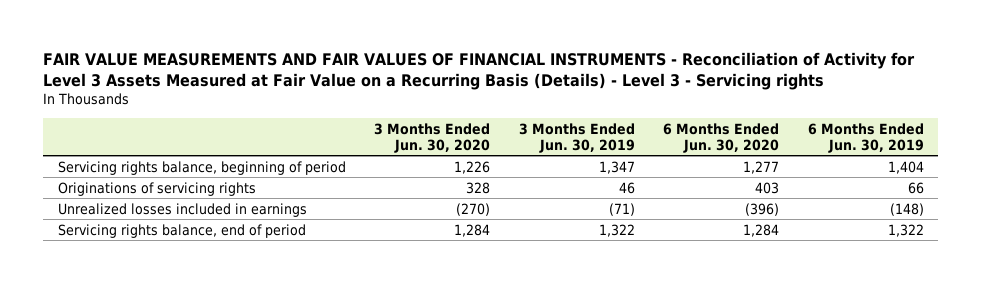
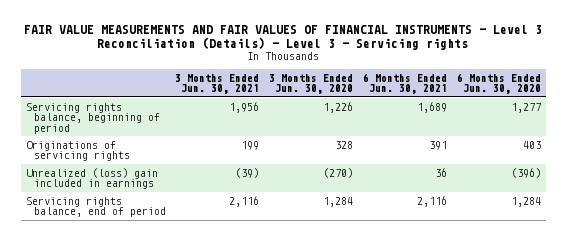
[43,51,916,90] FAIR VALUE MEASUREMENTS AND FAIR VALUES OF FINANCIAL INSTRUMENTS - Reconciliation of Activity for Level 3 Assets Measured at Fair Value on a Recurring Basis (Details) - Level 3 - Servicing rights -> [24,25,543,51] FAIR VALUE MEASUREMENTS AND FAIR VALUES OF FINANCIAL INSTRUMENTS - Level 3 Reconciliation (Details) - Level 3 - Servicing rights
[518,122,635,153] 3 Months Ended Jun. 30, 2019 -> none
[808,122,925,153] 6 Months Ended Jun. 30, 2019 -> none
none -> [175,73,260,95] 3 Months Ended Jun. 30, 2021
none -> [363,72,448,95] 6 Months Ended Jun. 30, 2021
[57,202,307,217] Unrealized losses included in earnings -> [25,167,158,190] Unrealized (loss) gain included in earnings

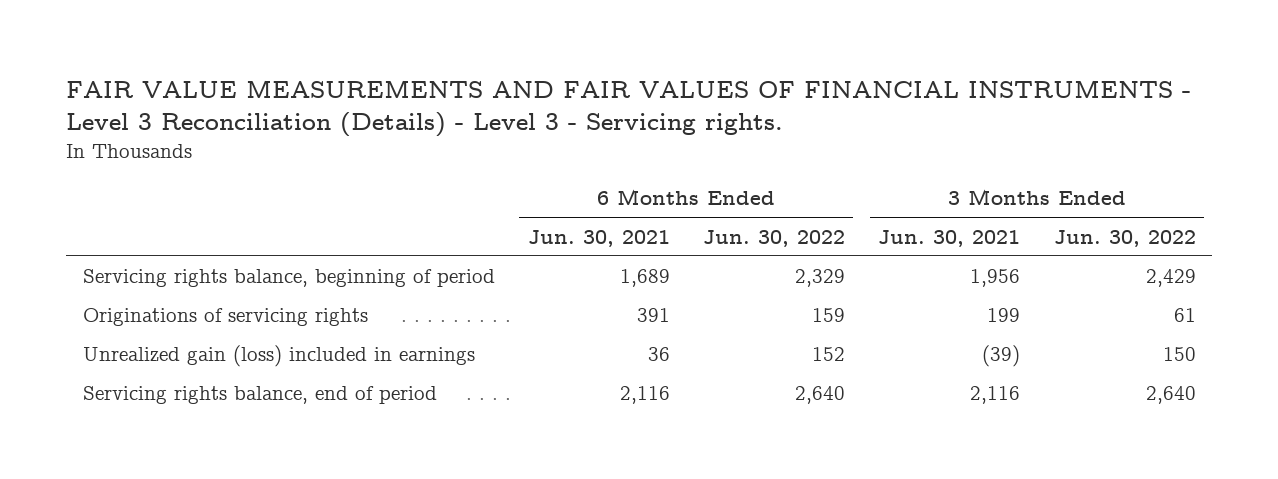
[24,25,543,51] FAIR VALUE MEASUREMENTS AND FAIR VALUES OF FINANCIAL INSTRUMENTS - Level 3 Reconciliation (Details) - Level 3 - Servicing rights -> [65,80,1191,138] FAIR VALUE MEASUREMENTS AND FAIR VALUES OF FINANCIAL INSTRUMENTS - Level 3 Reconciliation (Details) - Level 3 - Servicing rights.
[269,73,354,95] 3 Months Ended Jun. 30, 2020 -> none
[457,72,542,95] 6 Months Ended Jun. 30, 2020 -> none
none -> [703,229,846,247] Jun. 30, 2022
none -> [1053,229,1196,247] Jun. 30, 2022
[25,167,158,190] Unrealized (loss) gain included in earnings -> [82,345,475,368] Unrealized gain (loss) included in earnings

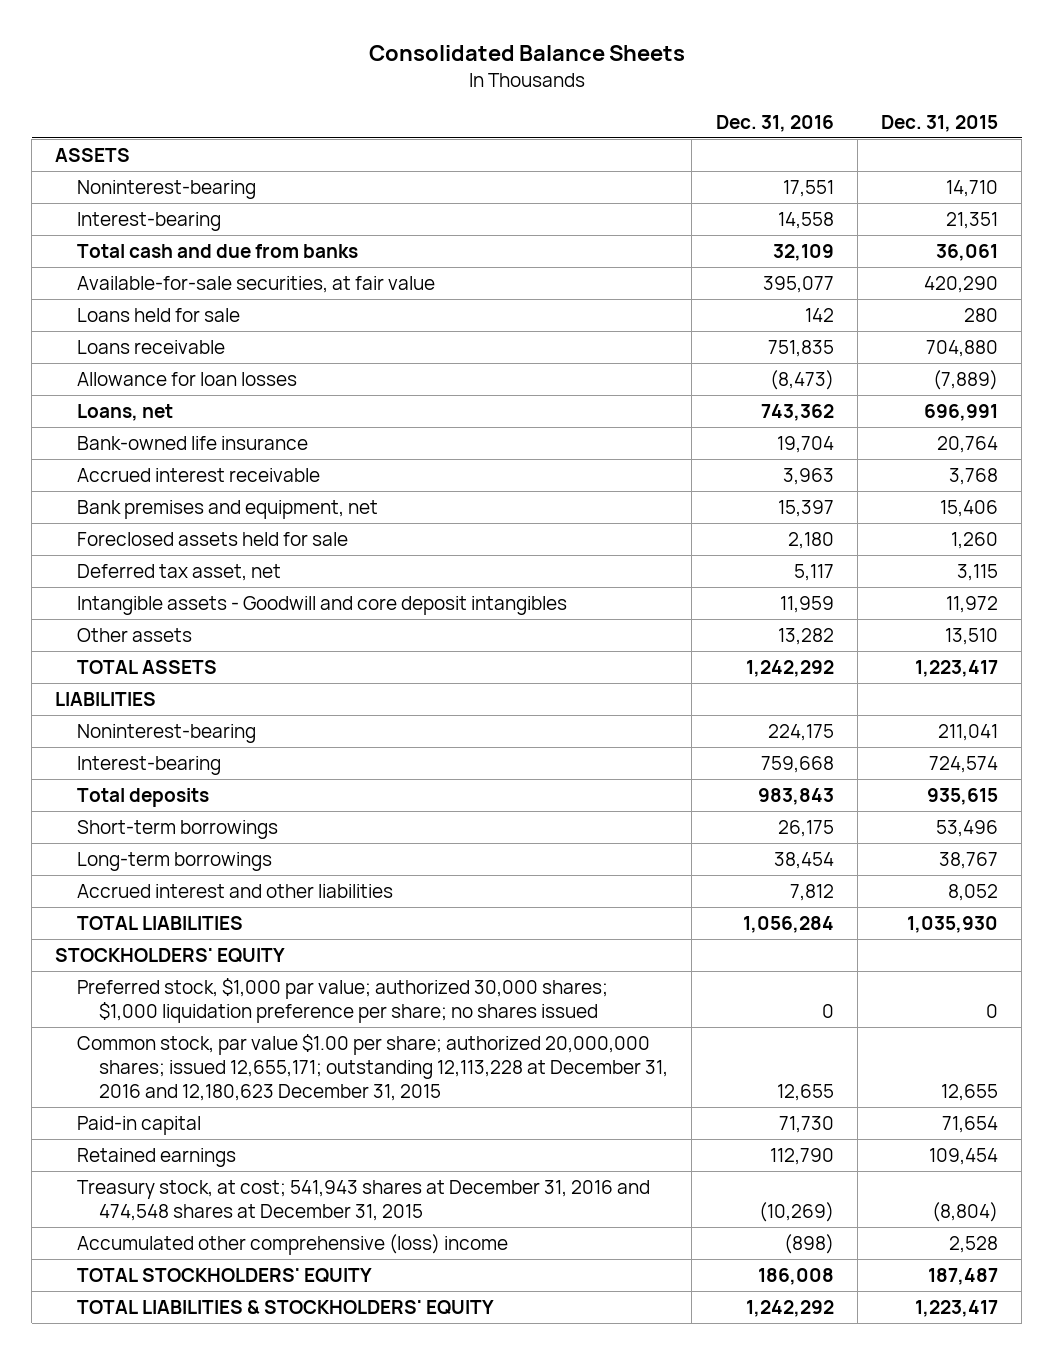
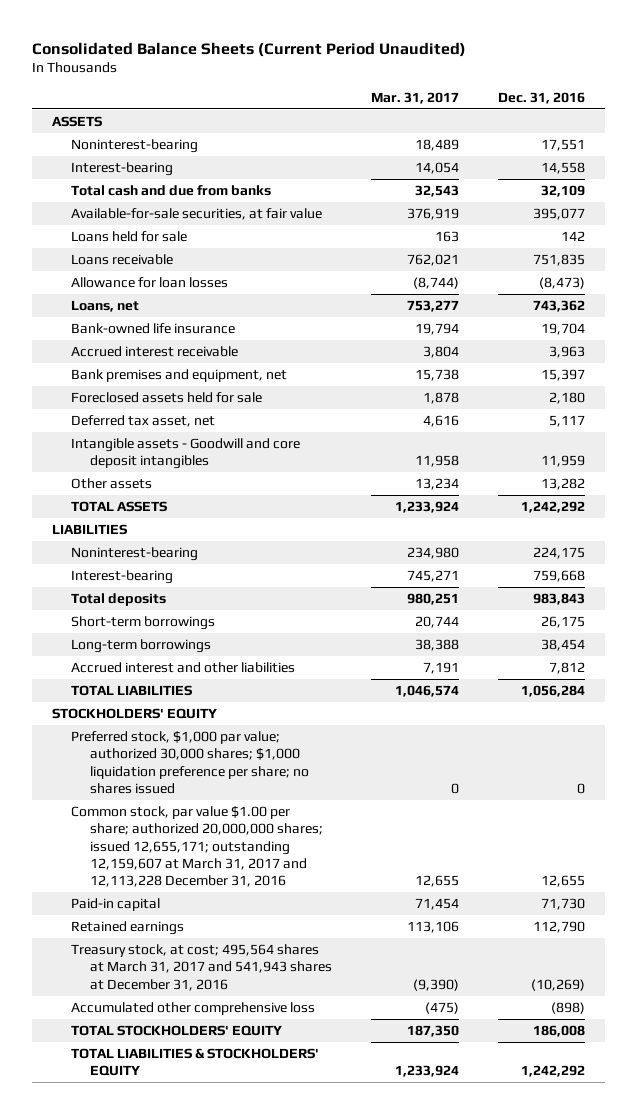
[368,44,685,61] Consolidated Balance Sheets -> [32,41,467,57] Consolidated Balance Sheets (Current Period Unaudited)
[880,114,998,132] Dec. 31, 2015 -> none
none -> [371,91,460,104] Mar. 31, 2017
[77,1033,669,1102] Common stock, par value $1.00 per share; authorized 20,000,000 shares; issued 12,655,171; outstanding 12,113,228 at December 31, 2016 and 12,180,623 December 31, 2015 -> [70,805,324,888] Common stock, par value $1.00 per share; authorized 20,000,000 shares; issued 12,655,171; outstanding 12,159,607 at March 31, 2017 and 12,113,228 December 31, 2016
[77,1179,651,1222] Treasury stock, at cost; 541,943 shares at December 31, 2016 and 474,548 shares at December 31, 2015 -> [70,943,333,991] Treasury stock, at cost; 495,564 shares at March 31, 2017 and 541,943 shares at December 31, 2016
[77,1233,509,1255] Accumulated other comprehensive (loss) income -> [70,1001,315,1015] Accumulated other comprehensive loss

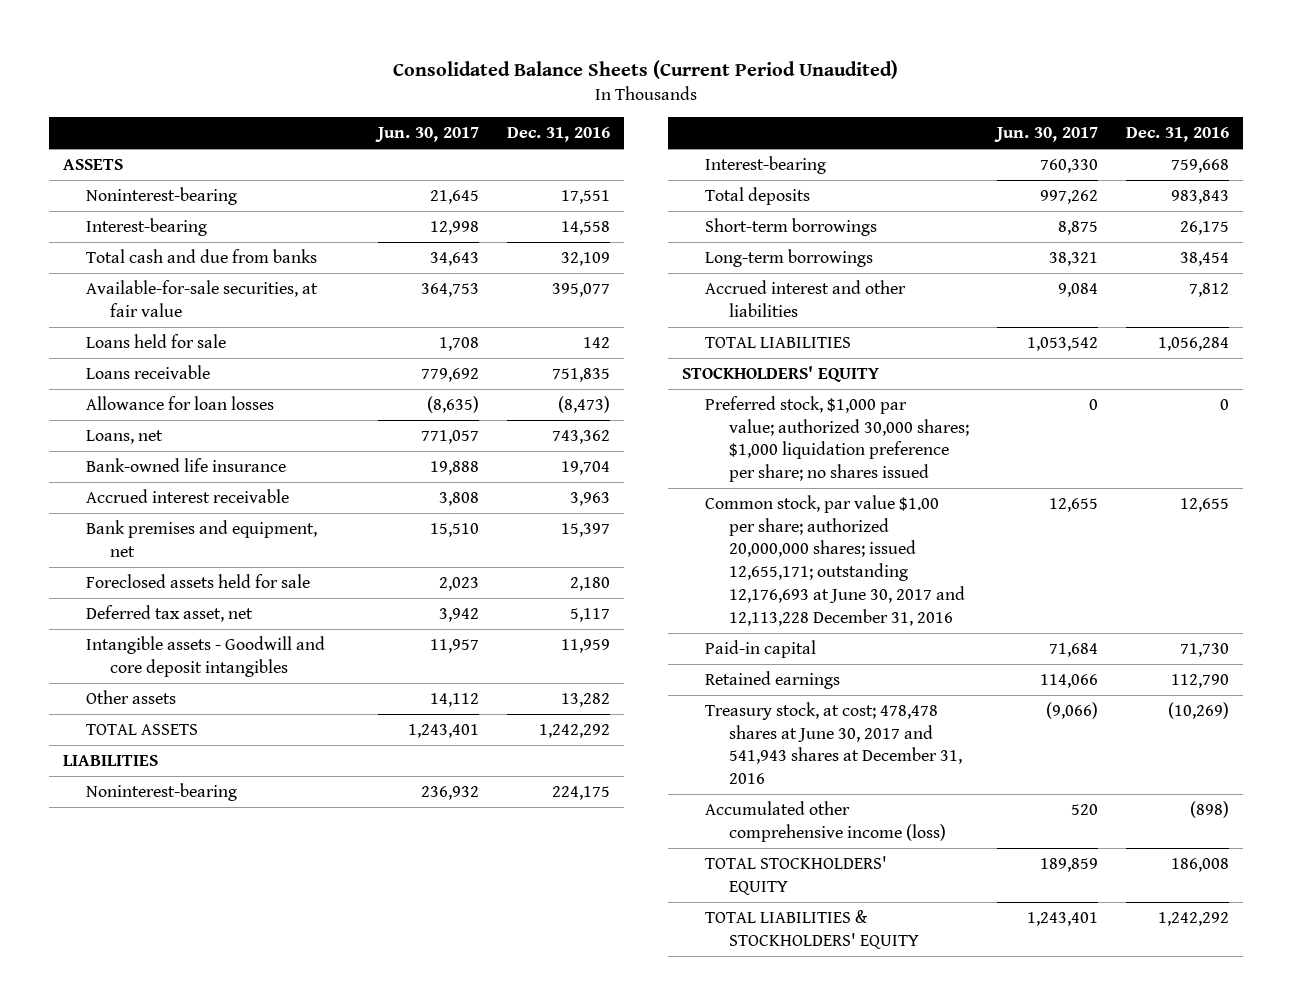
[371,91,460,104] Mar. 31, 2017 -> none
none -> [374,127,479,143] Jun. 30, 2017
[70,805,324,888] Common stock, par value $1.00 per share; authorized 20,000,000 shares; issued 12,655,171; outstanding 12,159,607 at March 31, 2017 and 12,113,228 December 31, 2016 -> [705,494,966,626] Common stock, par value $1.00 per share; authorized 20,000,000 shares; issued 12,655,171; outstanding 12,176,693 at June 30, 2017 and 12,113,228 December 31, 2016
[70,943,333,991] Treasury stock, at cost; 495,564 shares at March 31, 2017 and 541,943 shares at December 31, 2016 -> [705,701,963,785] Treasury stock, at cost; 478,478 shares at June 30, 2017 and 541,943 shares at December 31, 2016
[70,1001,315,1015] Accumulated other comprehensive loss -> [705,800,947,842] Accumulated other comprehensive income (loss)

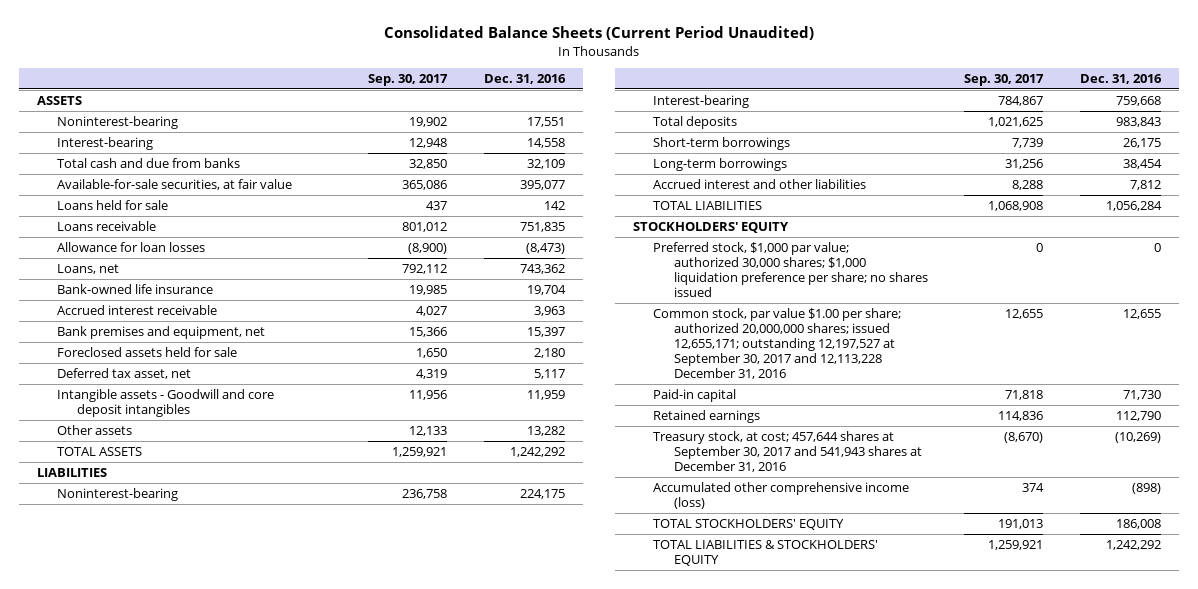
[374,127,479,143] Jun. 30, 2017 -> none
none -> [368,74,449,87] Sep. 30, 2017
[705,494,966,626] Common stock, par value $1.00 per share; authorized 20,000,000 shares; issued 12,655,171; outstanding 12,176,693 at June 30, 2017 and 12,113,228 December 31, 2016 -> [653,307,902,380] Common stock, par value $1.00 per share; authorized 20,000,000 shares; issued 12,655,171; outstanding 12,197,527 at September 30, 2017 and 12,113,228 December 31, 2016
[705,701,963,785] Treasury stock, at cost; 478,478 shares at June 30, 2017 and 541,943 shares at December 31, 2016 -> [653,430,922,472] Treasury stock, at cost; 457,644 shares at September 30, 2017 and 541,943 shares at December 31, 2016

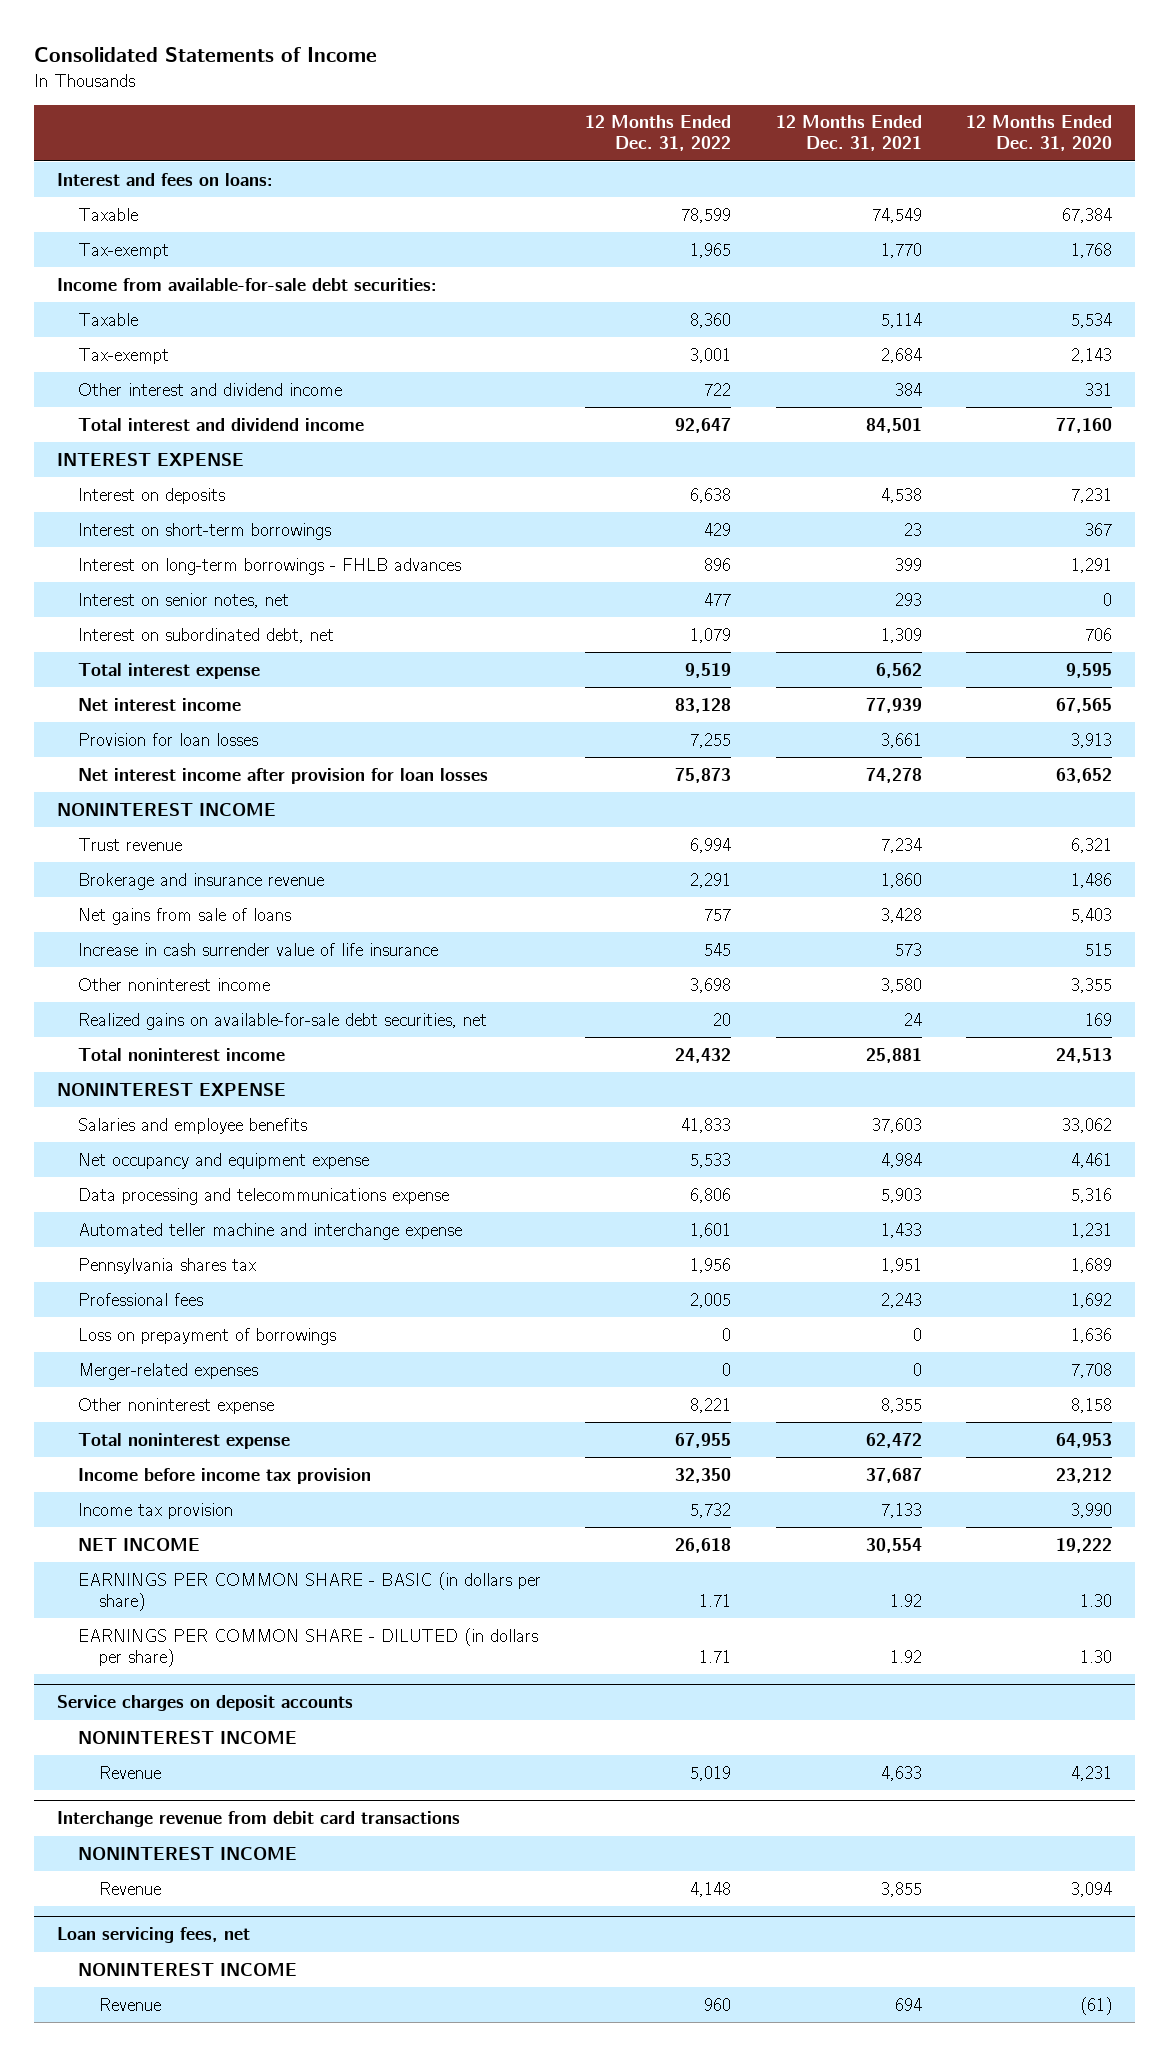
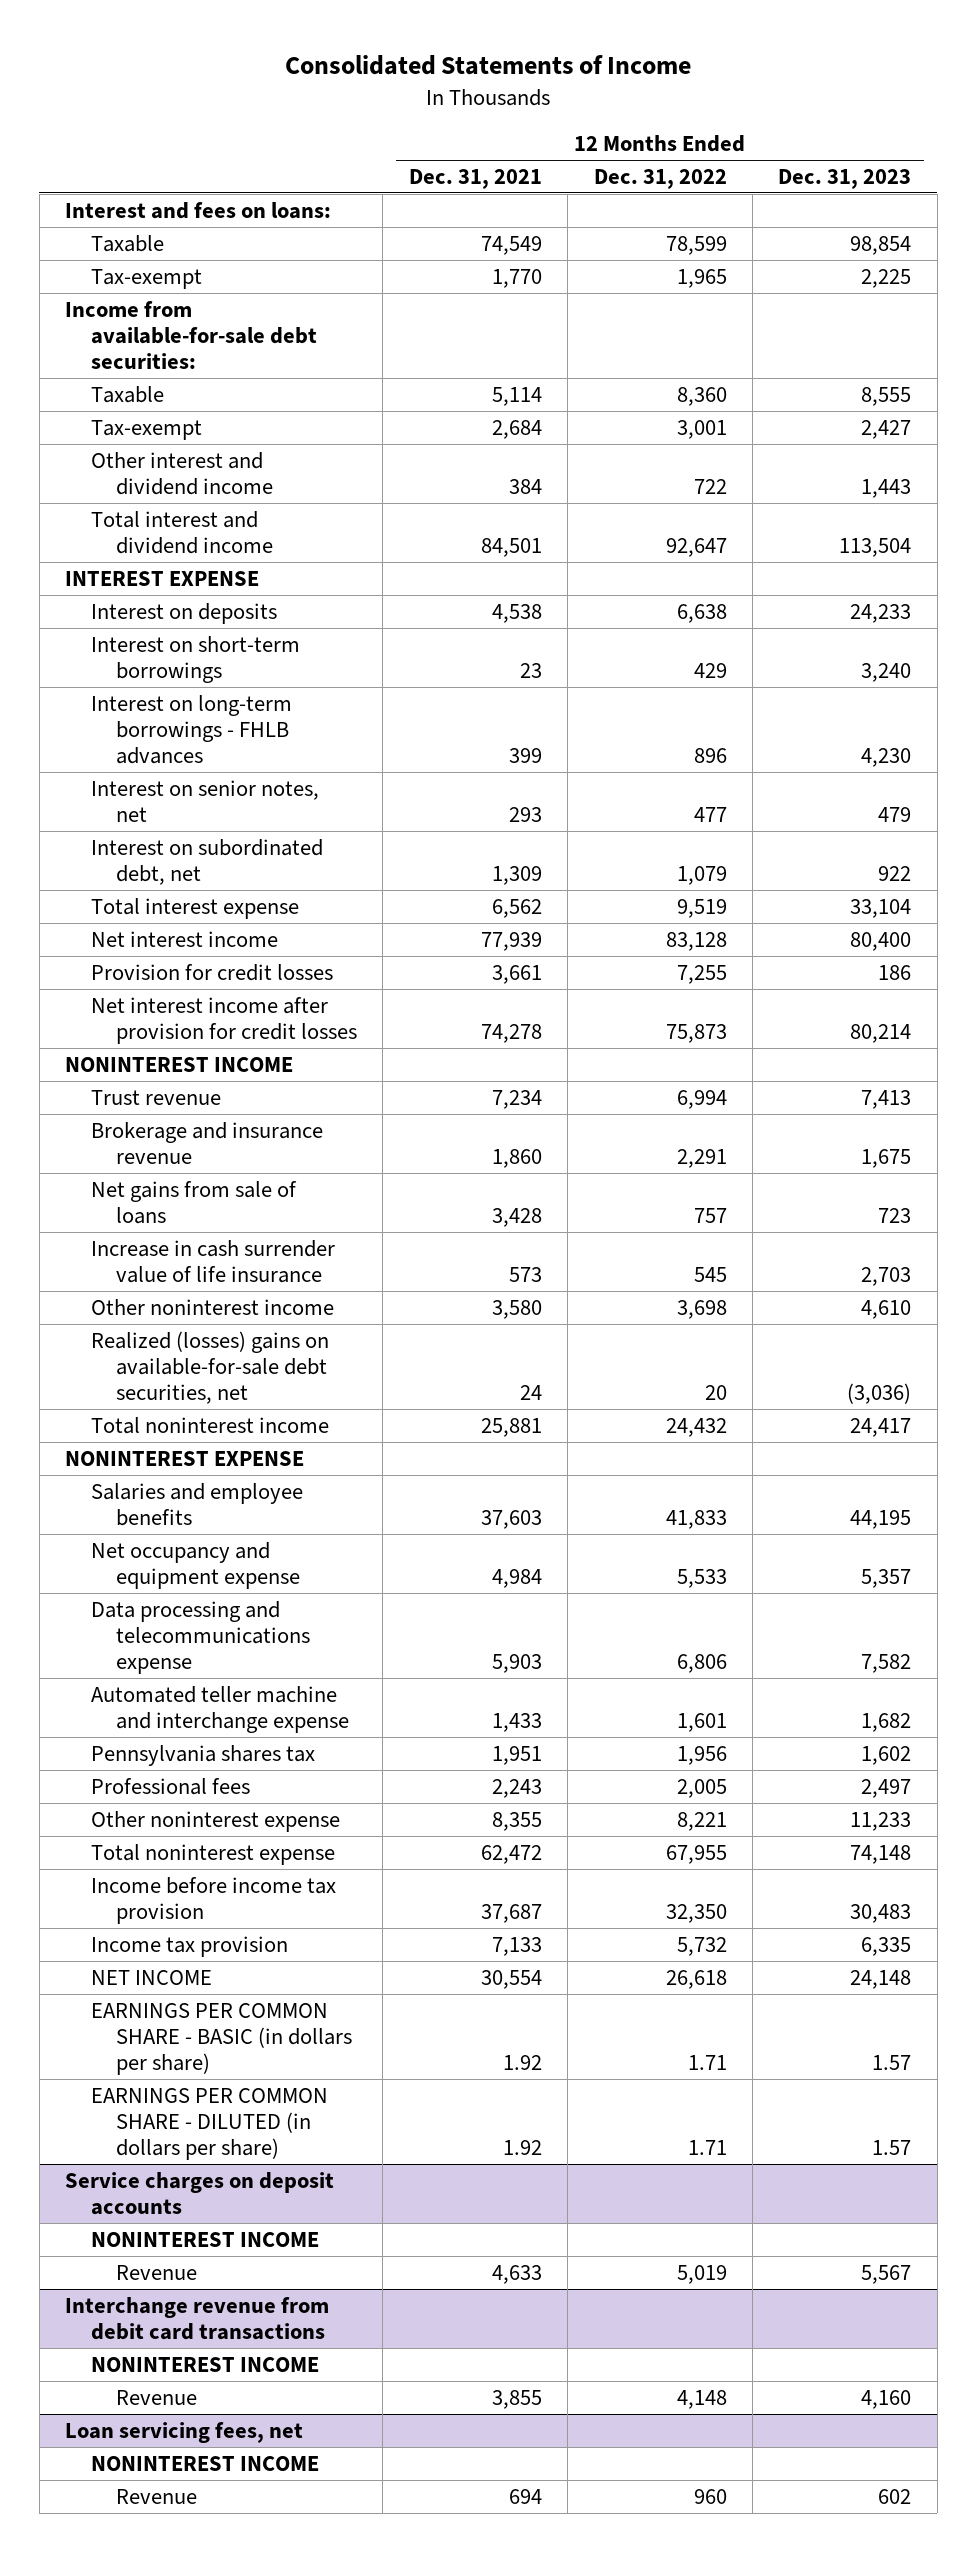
[966,115,1113,152] 12 Months Ended Dec. 31, 2020 -> none
none -> [778,168,912,189] Dec. 31, 2023
[77,732,258,746] Provision for loan losses -> [90,963,333,981] Provision for credit losses
[77,767,488,784] Net interest income after provision for loan losses -> [90,996,357,1044] Net interest income after provision for credit losses
[77,1012,487,1030] Realized gains on available-for-sale debt securities, net -> [90,1330,329,1404] Realized (losses) gains on available-for-sale debt securities, net
[77,1327,336,1345] Loss on prepayment of borrowings -> none
[77,1362,258,1380] Merger-related expenses -> none

